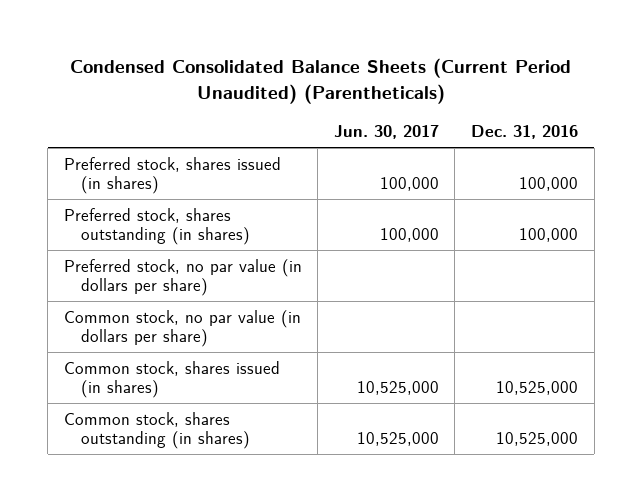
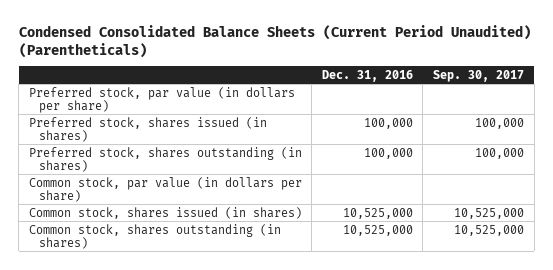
[333,125,439,140] Jun. 30, 2017 -> none
none -> [433,69,525,82] Sep. 30, 2017
none -> [28,86,295,113] Preferred stock, par value (in dollars per share)
[63,258,302,296] Preferred stock, no par value (in dollars per share) -> none
[63,309,301,347] Common stock, no par value (in dollars per share) -> [28,176,302,202] Common stock, par value (in dollars per share)

